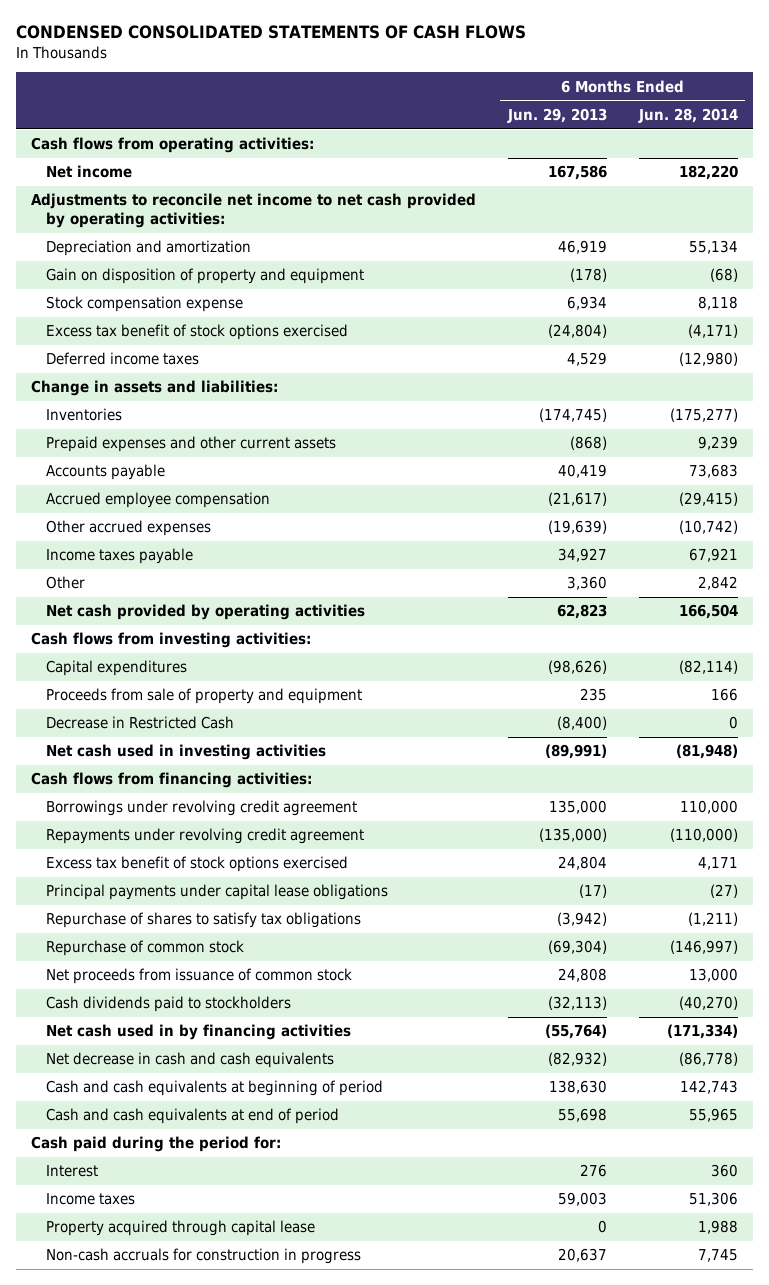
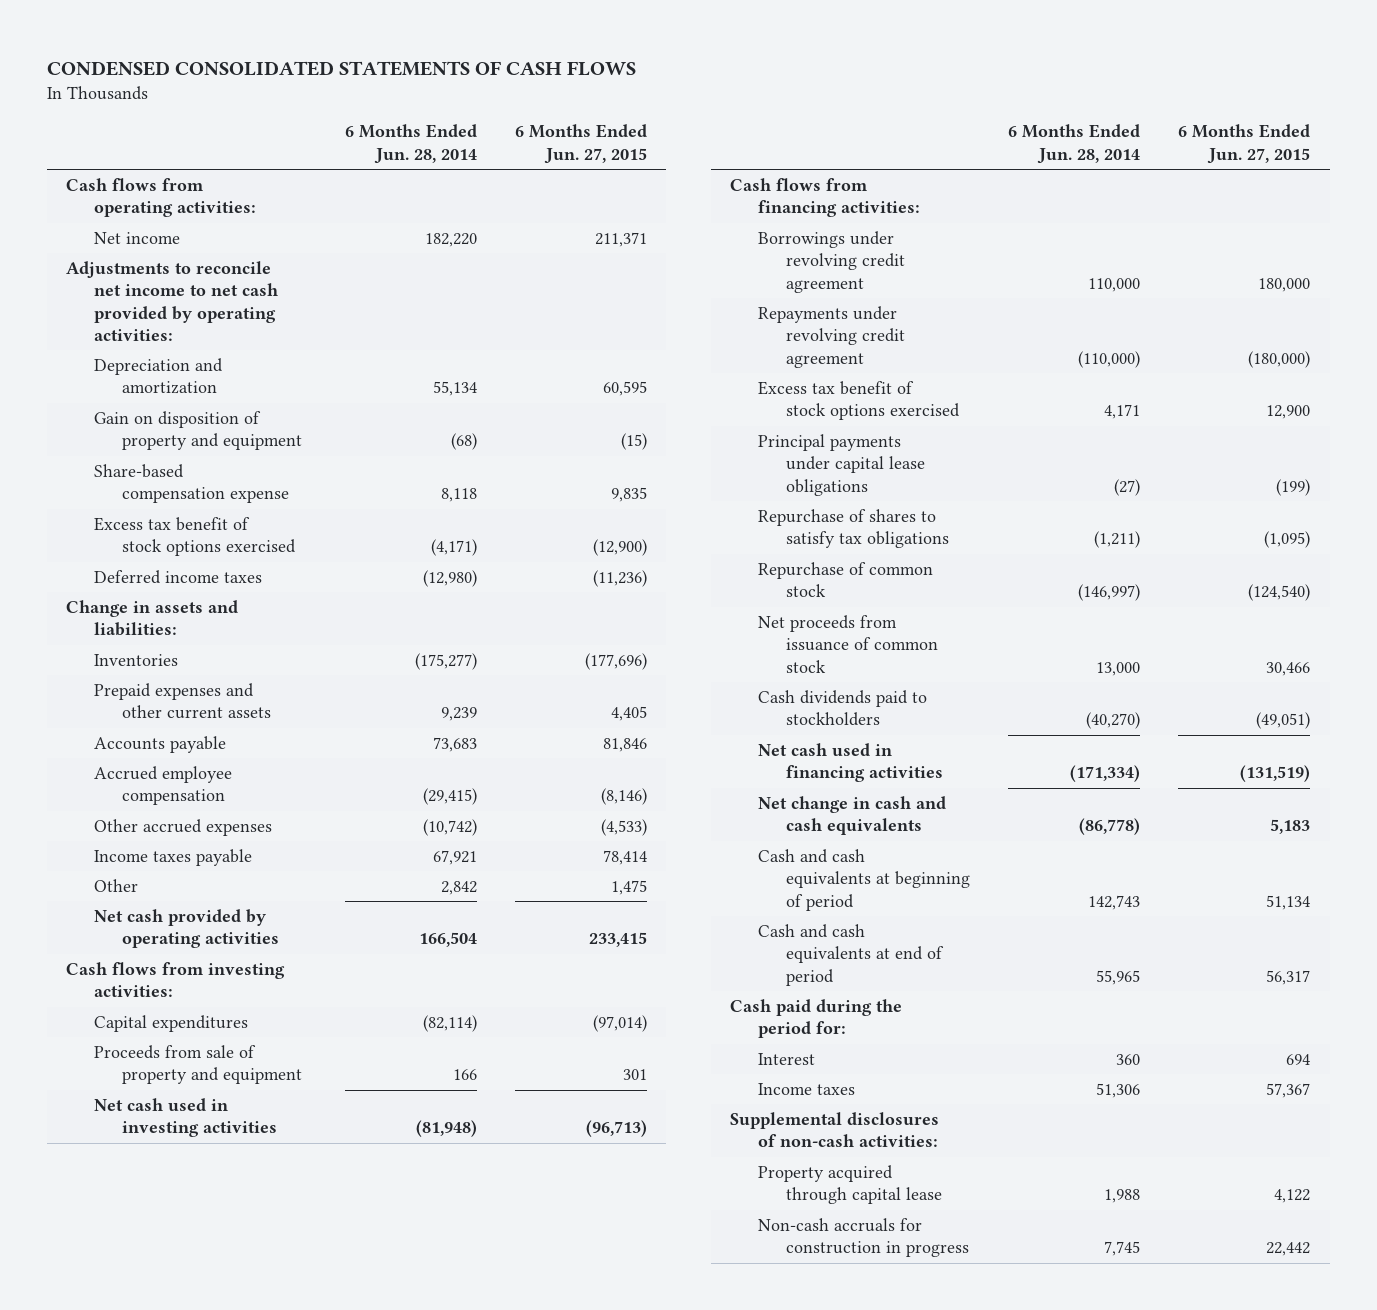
[506,107,607,123] Jun. 29, 2013 -> none
none -> [514,124,647,164] 6 Months Ended Jun. 27, 2015
[45,296,243,313] Stock compensation expense -> [94,463,290,504] Share-based compensation expense
[45,716,234,730] Decrease in Restricted Cash -> none
[45,1024,351,1041] Net cash used in by financing activities -> [757,742,944,783] Net cash used in financing activities
[45,1052,334,1069] Net decrease in cash and cash equivalents -> [757,795,946,836] Net change in cash and cash equivalents
none -> [729,1111,939,1148] Supplemental disclosures of non-cash activities:

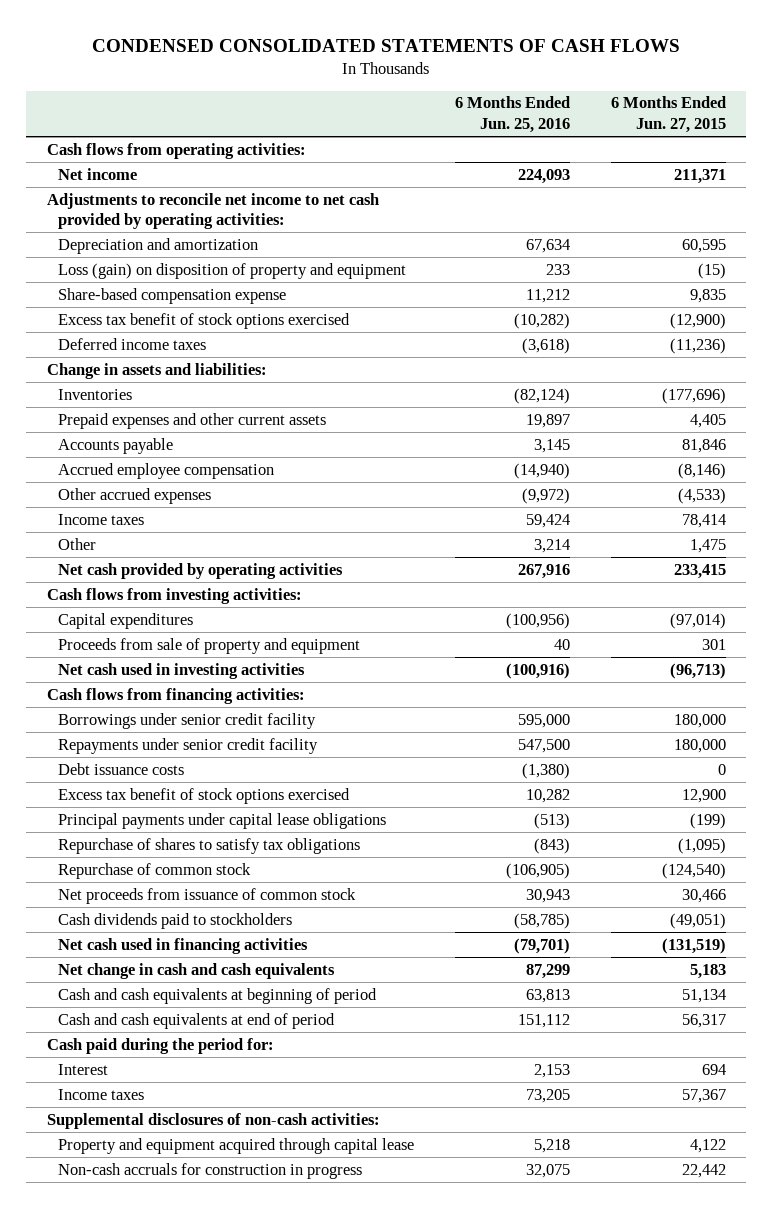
[344,124,477,164] 6 Months Ended Jun. 28, 2014 -> none
none -> [454,96,570,134] 6 Months Ended Jun. 25, 2016
[94,410,303,451] Gain on disposition of property and equipment -> [58,262,407,279] Loss (gain) on disposition of property and equipment
[94,848,253,866] Income taxes payable -> [58,513,145,525] Income taxes
[757,230,906,293] Borrowings under revolving credit agreement -> none
[757,305,906,368] Repayments under revolving credit agreement -> none
none -> [58,712,317,729] Borrowings under senior credit facility
none -> [58,737,319,754] Repayments under senior credit facility
none -> [58,762,185,775] Debt issuance costs
[757,1164,943,1205] Property acquired through capital lease -> [58,1137,415,1154] Property and equipment acquired through capital lease

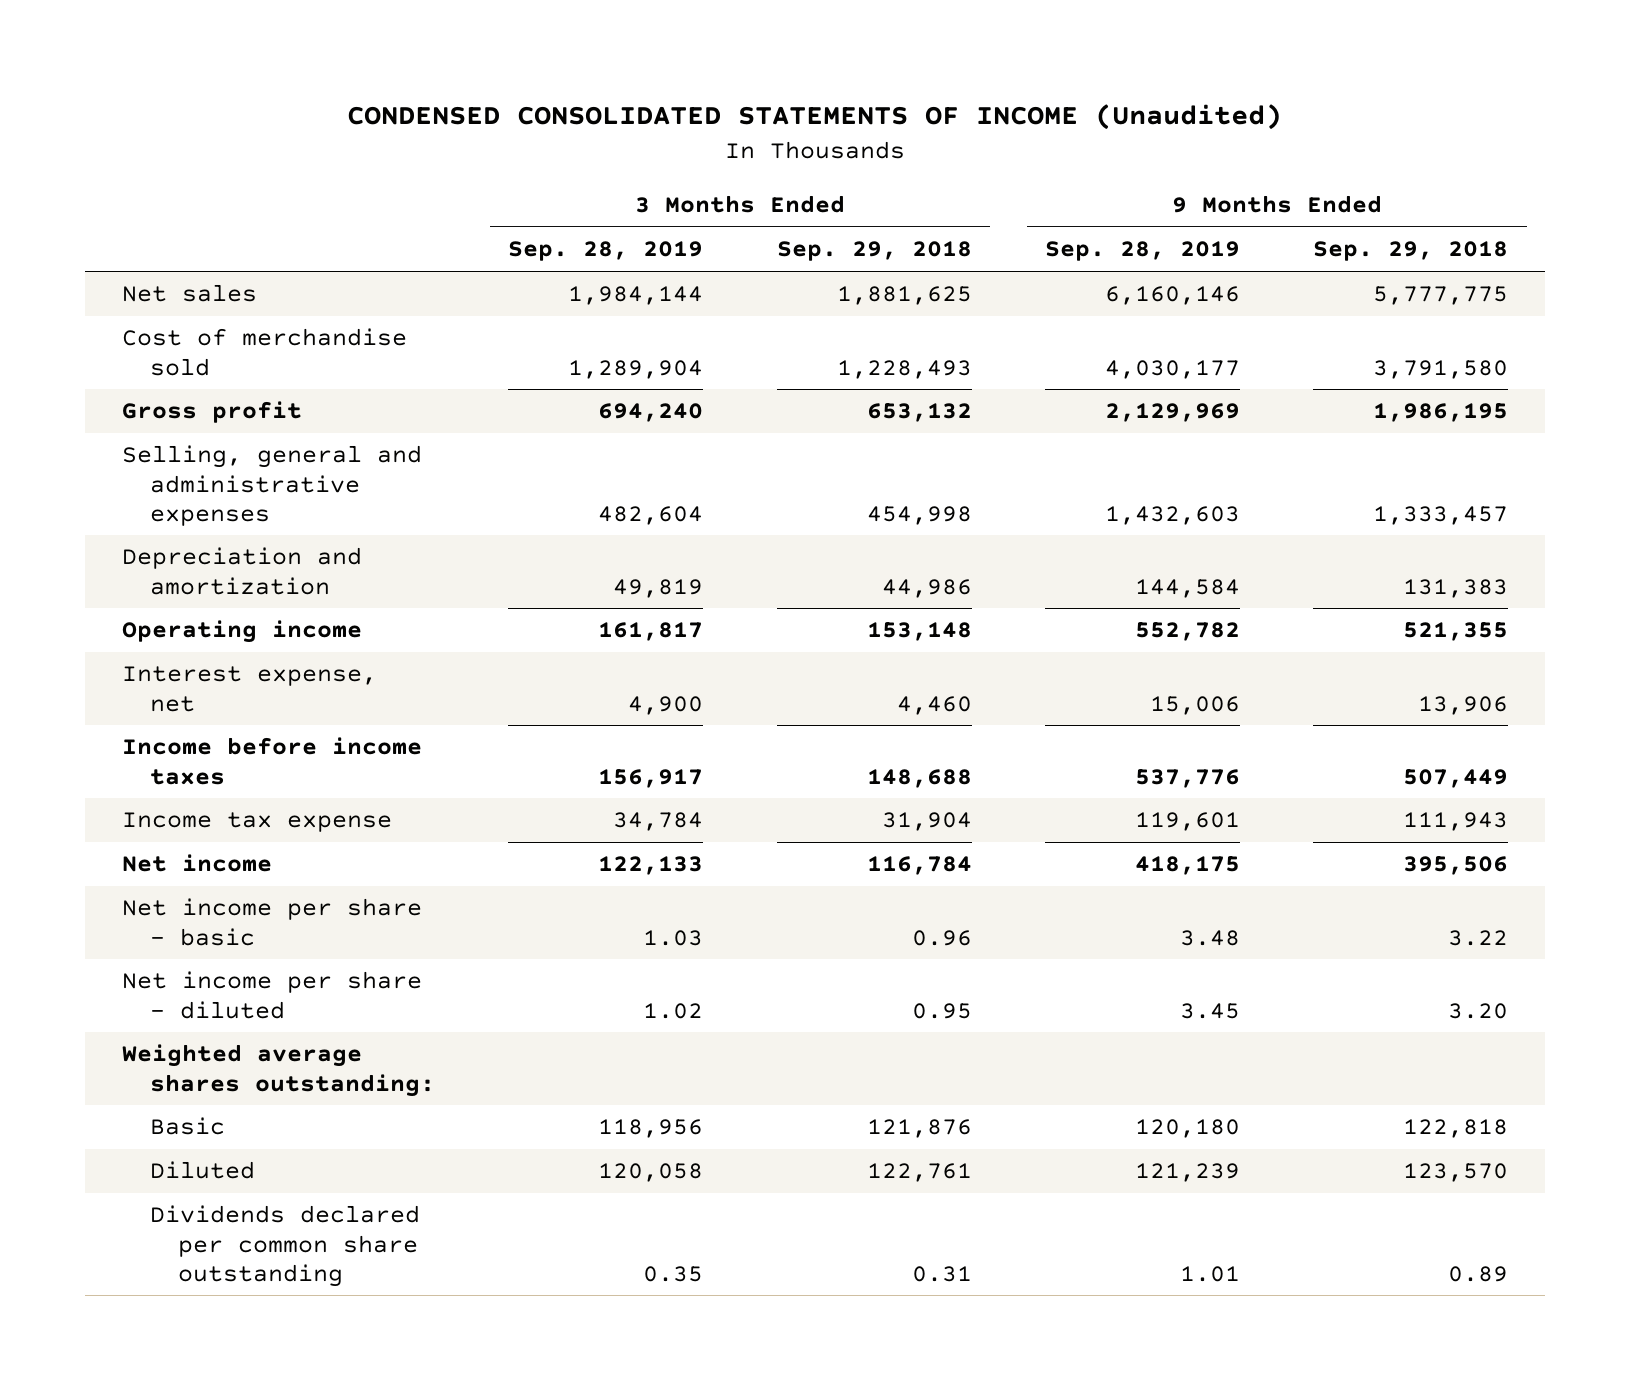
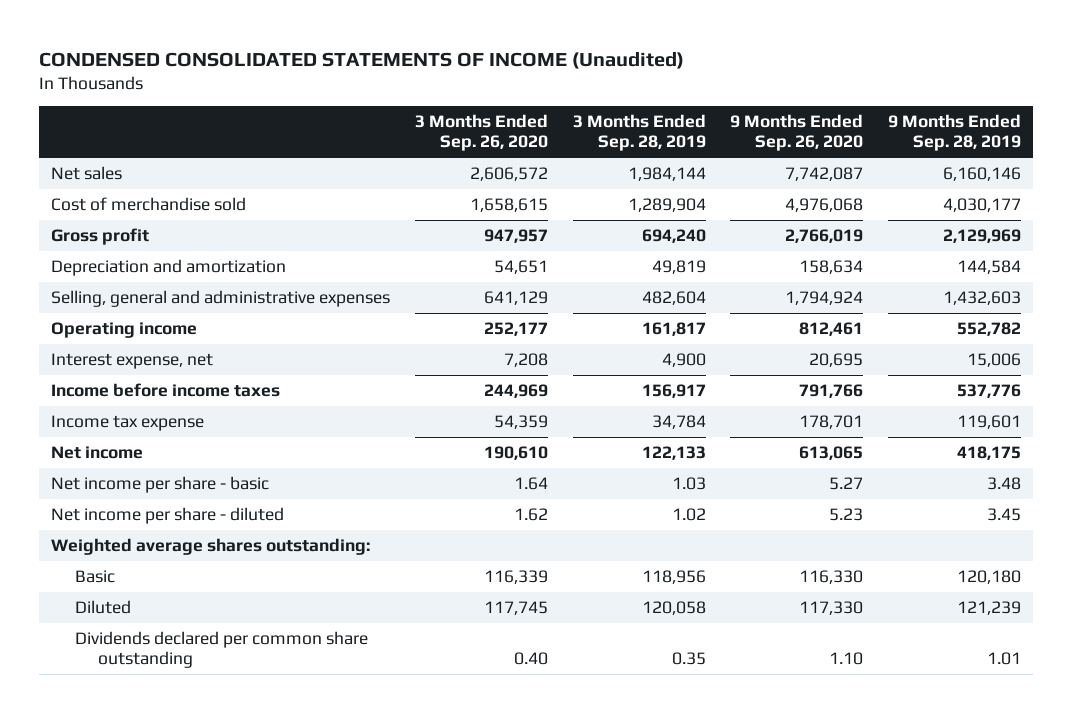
[776,241,972,262] Sep. 29, 2018 -> none
[1313,241,1509,262] Sep. 29, 2018 -> none
none -> [415,114,549,152] 3 Months Ended Sep. 26, 2020
none -> [730,114,864,152] 9 Months Ended Sep. 26, 2020
[121,445,422,526] Selling, general and administrative expenses -> [51,289,391,307] Selling, general and administrative expenses

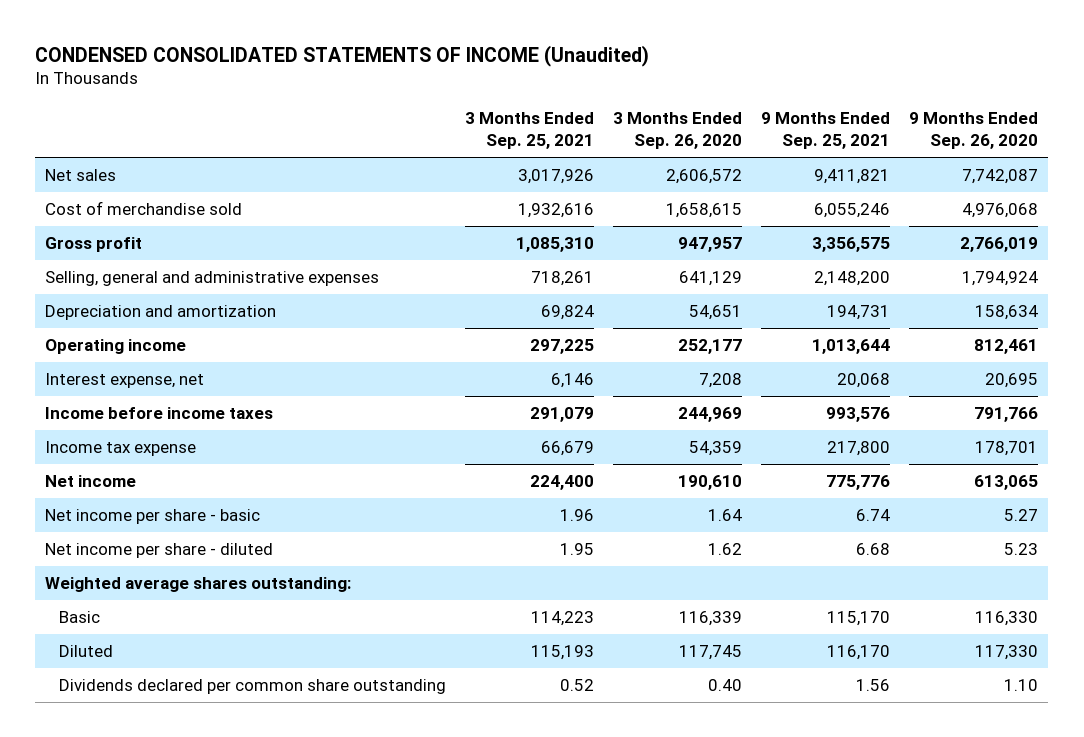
[572,114,706,152] 3 Months Ended Sep. 28, 2019 -> none
[888,114,1022,152] 9 Months Ended Sep. 28, 2019 -> none
none -> [464,112,594,149] 3 Months Ended Sep. 25, 2021
none -> [761,112,891,149] 9 Months Ended Sep. 25, 2021
[51,258,287,276] Depreciation and amortization -> [45,305,277,321] Depreciation and amortization

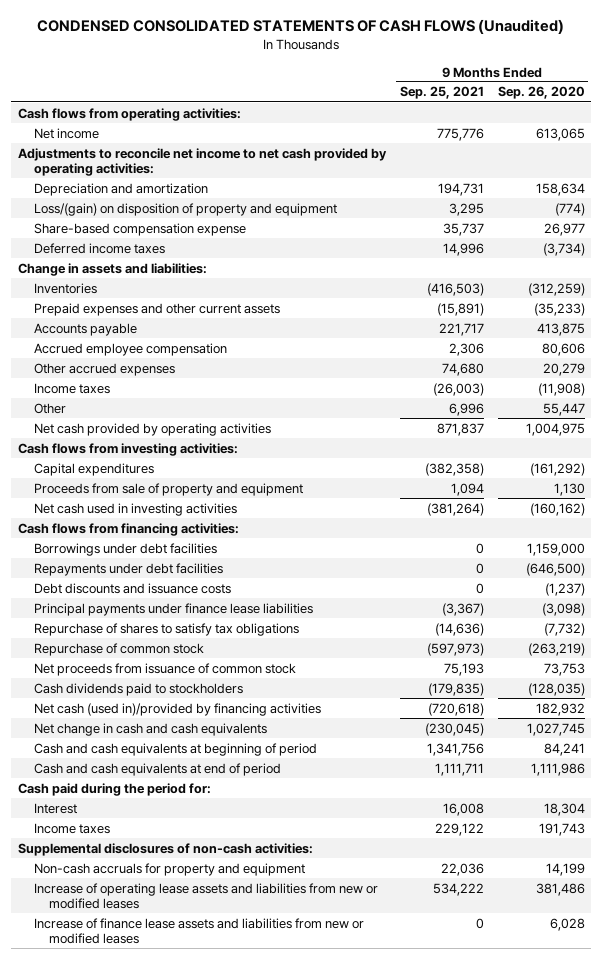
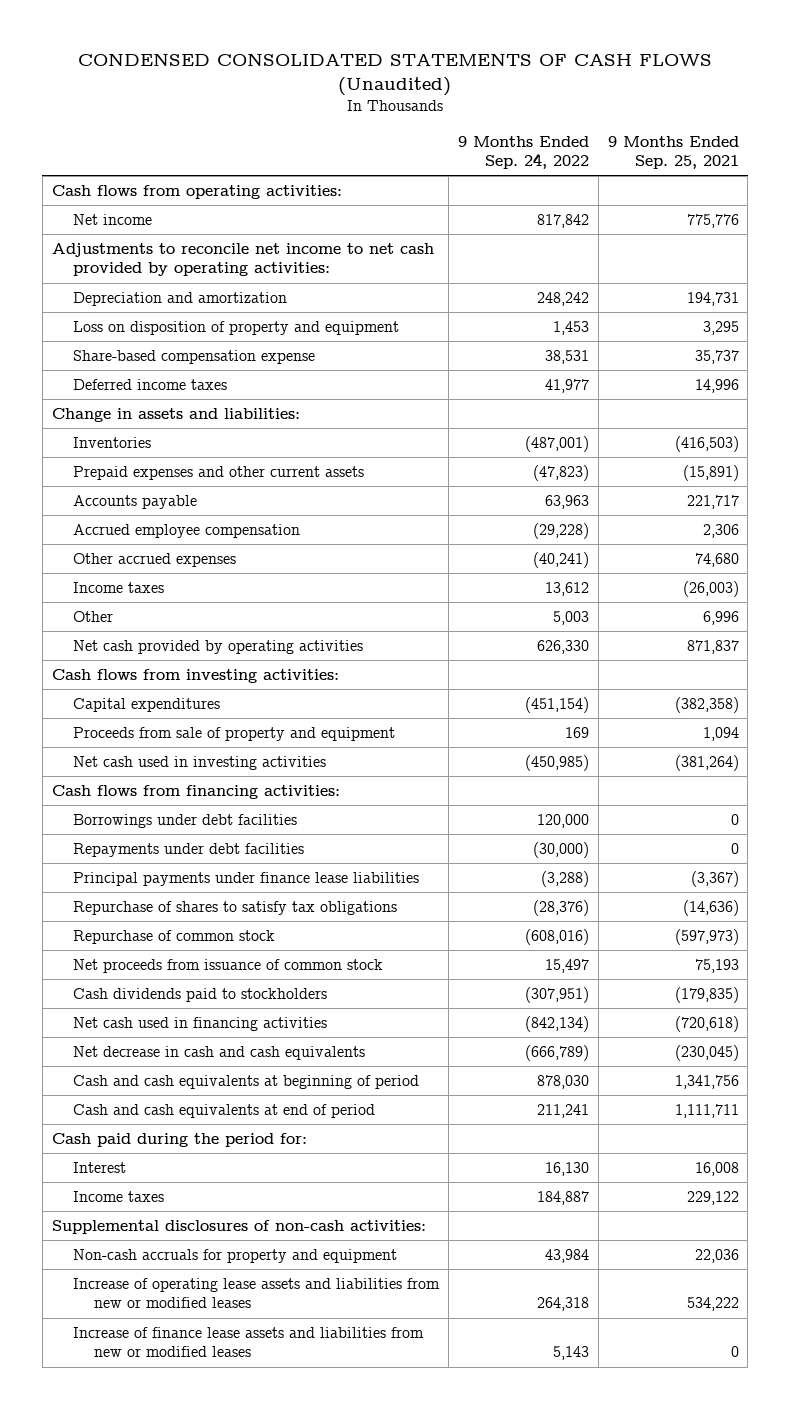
[497,86,585,100] Sep. 26, 2020 -> none
none -> [457,135,589,169] 9 Months Ended Sep. 24, 2022
[33,202,337,216] Loss/(gain) on disposition of property and equipment -> [72,321,399,336] Loss on disposition of property and equipment
[33,582,231,594] Debt discounts and issuance costs -> none
[33,702,321,716] Net cash (used in)/provided by financing activities -> [72,1017,327,1032] Net cash used in financing activities
[33,722,267,736] Net change in cash and cash equivalents -> [72,1046,365,1061] Net decrease in cash and cash equivalents

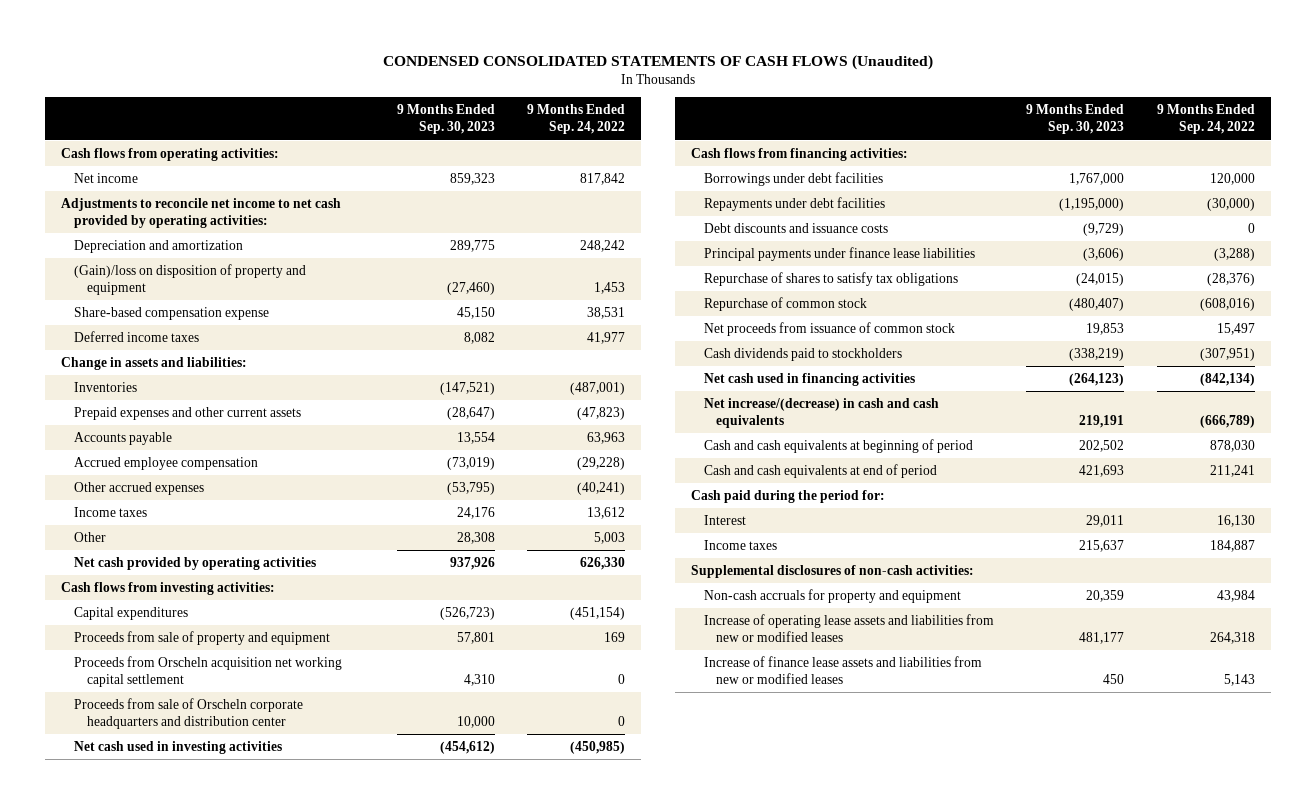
[607,135,739,169] 9 Months Ended Sep. 25, 2021 -> none
none -> [396,104,495,135] 9 Months Ended Sep. 30, 2023
[72,321,399,336] Loss on disposition of property and equipment -> [74,264,307,295] (Gain)/loss on disposition of property and equipment
none -> [74,656,343,687] Proceeds from Orscheln acquisition net working capital settlement
none -> [74,698,304,729] Proceeds from sale of Orscheln corporate headquarters and distribution center
none -> [703,223,888,234] Debt discounts and issuance costs
[72,1046,365,1061] Net decrease in cash and cash equivalents -> [703,398,939,428] Net increase/(decrease) in cash and cash equivalents

